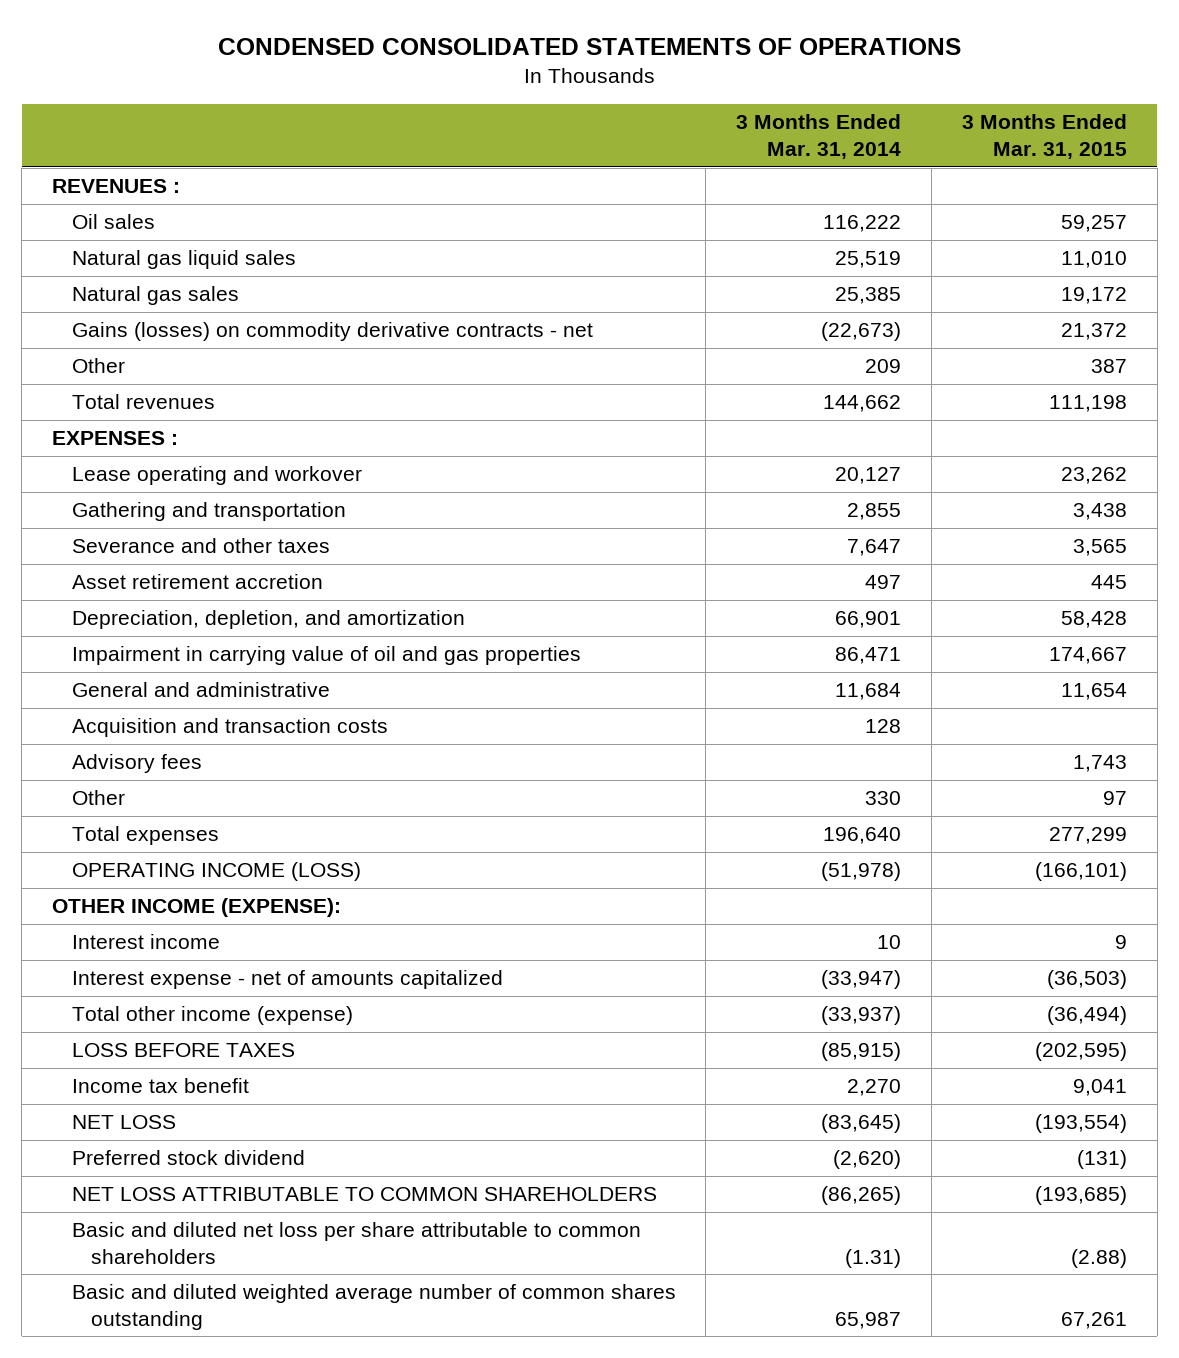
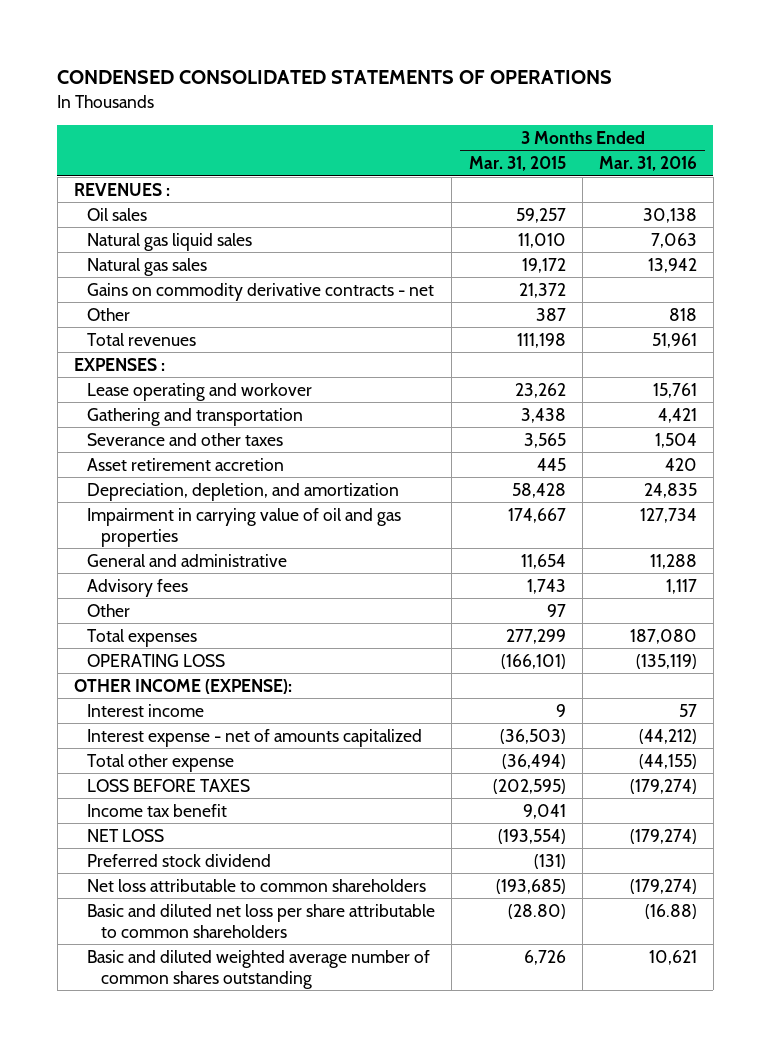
[736,114,902,160] 3 Months Ended Mar. 31, 2014 -> none
none -> [598,156,697,172] Mar. 31, 2016
[71,322,593,342] Gains (losses) on commodity derivative contracts - net -> [87,282,435,301] Gains on commodity derivative contracts - net
[71,718,388,738] Acquisition and transaction costs -> none
[71,862,361,882] OPERATING INCOME (LOSS) -> [87,653,226,667] OPERATING LOSS
[71,1006,353,1026] Total other income (expense) -> [87,753,235,772] Total other expense
[71,1187,657,1202] NET LOSS ATTRIBUTABLE TO COMMON SHAREHOLDERS -> [87,878,427,892] Net loss attributable to common shareholders
[1071,1248,1128,1268] (2.88) -> [507,903,566,919] (28.80)
[1061,1311,1128,1329] 67,261 -> [523,949,566,965] 6,726

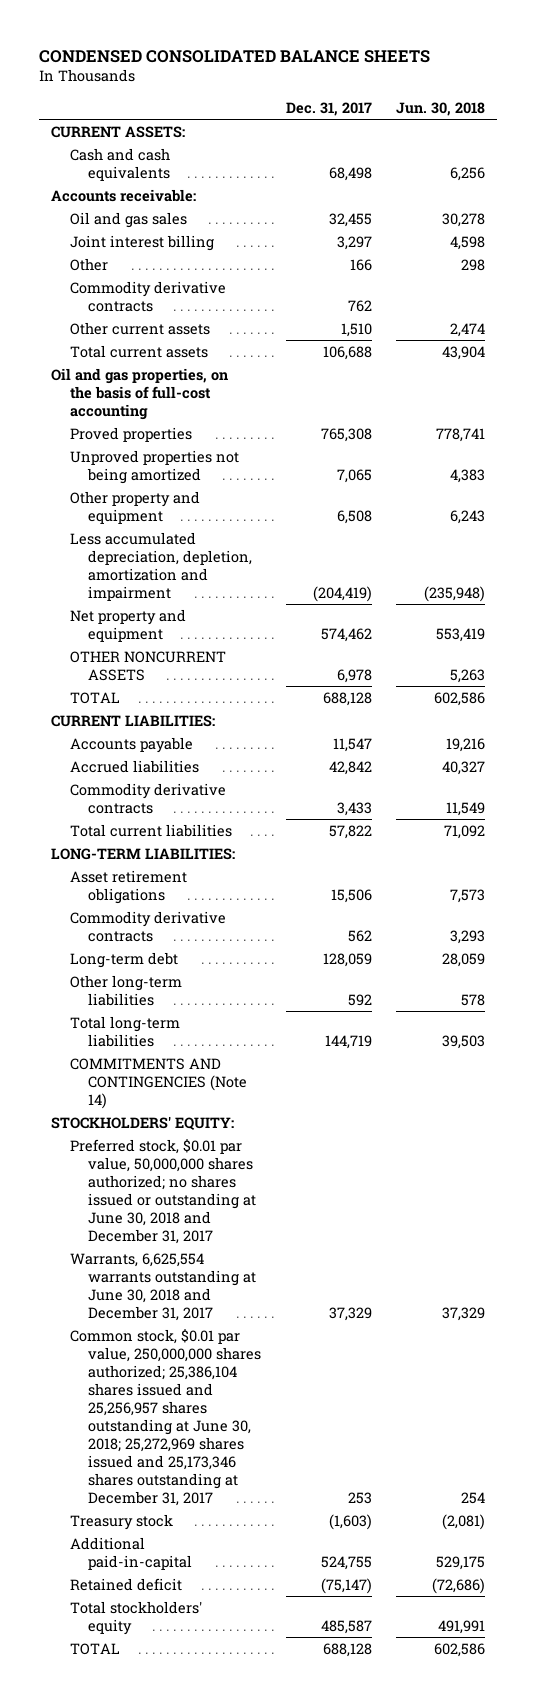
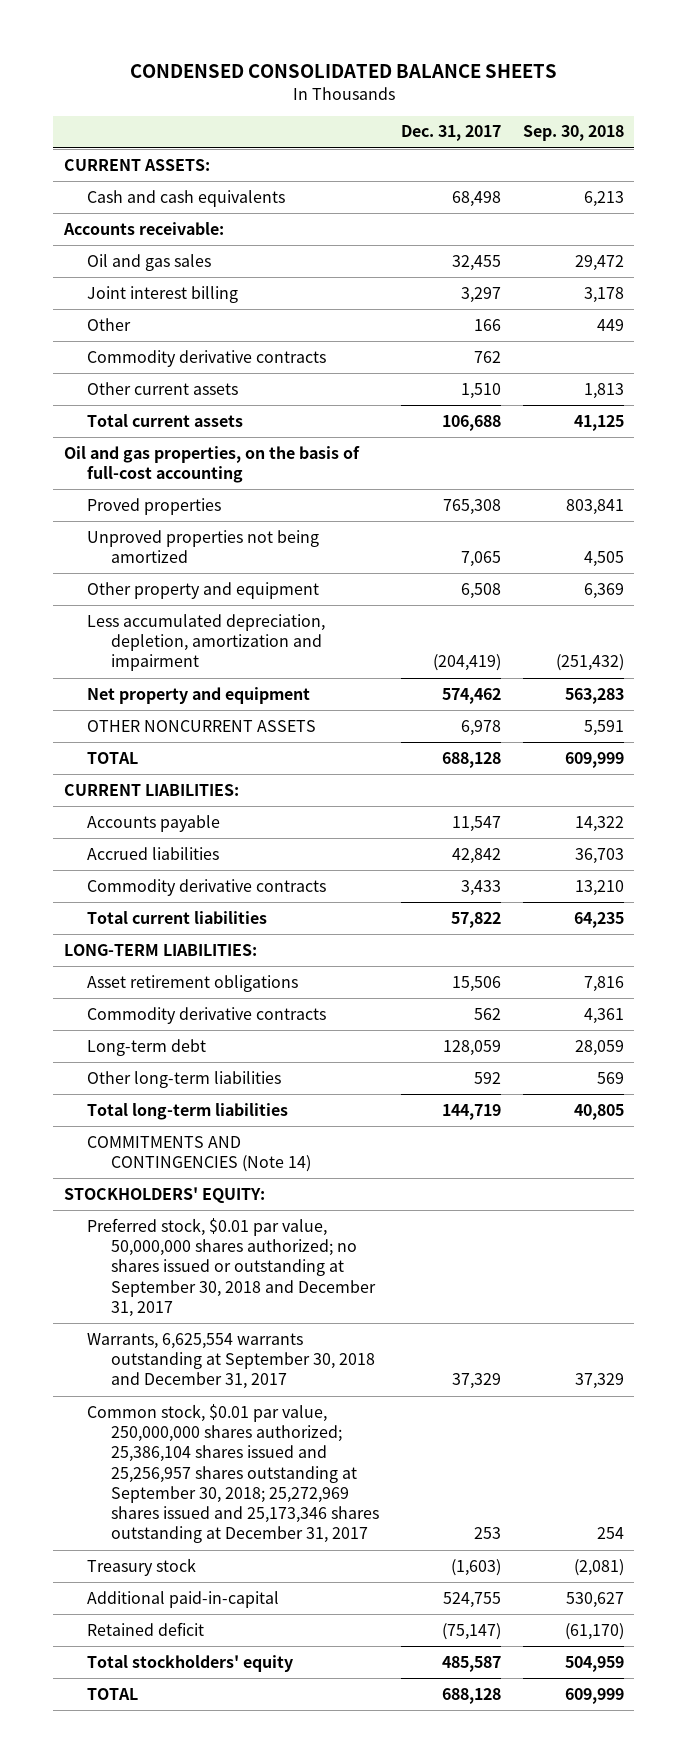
[395,101,485,116] Jun. 30, 2018 -> none
none -> [522,125,624,142] Sep. 30, 2018
[69,1138,257,1244] Preferred stock, $0.01 par value, 50,000,000 shares authorized; no shares issued or outstanding at June 30, 2018 and December 31, 2017 -> [87,1217,376,1317] Preferred stock, $0.01 par value, 50,000,000 shares authorized; no shares issued or outstanding at September 30, 2018 and December 31, 2017
[69,1252,257,1321] Warrants, 6,625,554 warrants outstanding at June 30, 2018 and December 31, 2017 -> [87,1332,375,1390] Warrants, 6,625,554 warrants outstanding at September 30, 2018 and December 31, 2017
[69,1328,262,1507] Common stock, $0.01 par value, 250,000,000 shares authorized; 25,386,104 shares issued and 25,256,957 shares outstanding at June 30, 2018; 25,272,969 shares issued and 25,173,346 shares outstanding at December 31, 2017 -> [87,1403,379,1544] Common stock, $0.01 par value, 250,000,000 shares authorized; 25,386,104 shares issued and 25,256,957 shares outstanding at September 30, 2018; 25,272,969 shares issued and 25,173,346 shares outstanding at December 31, 2017

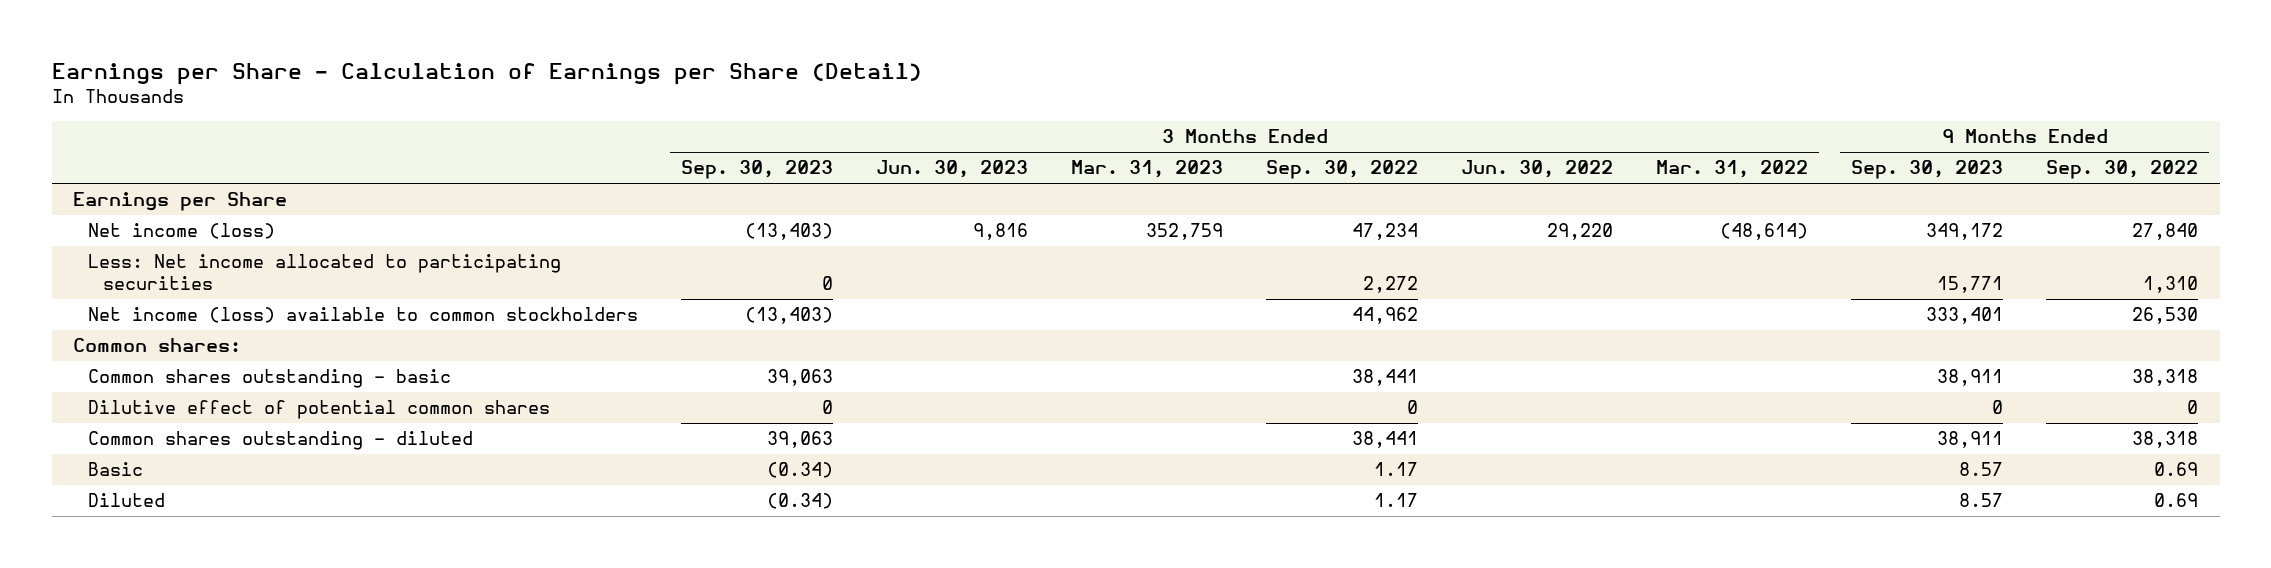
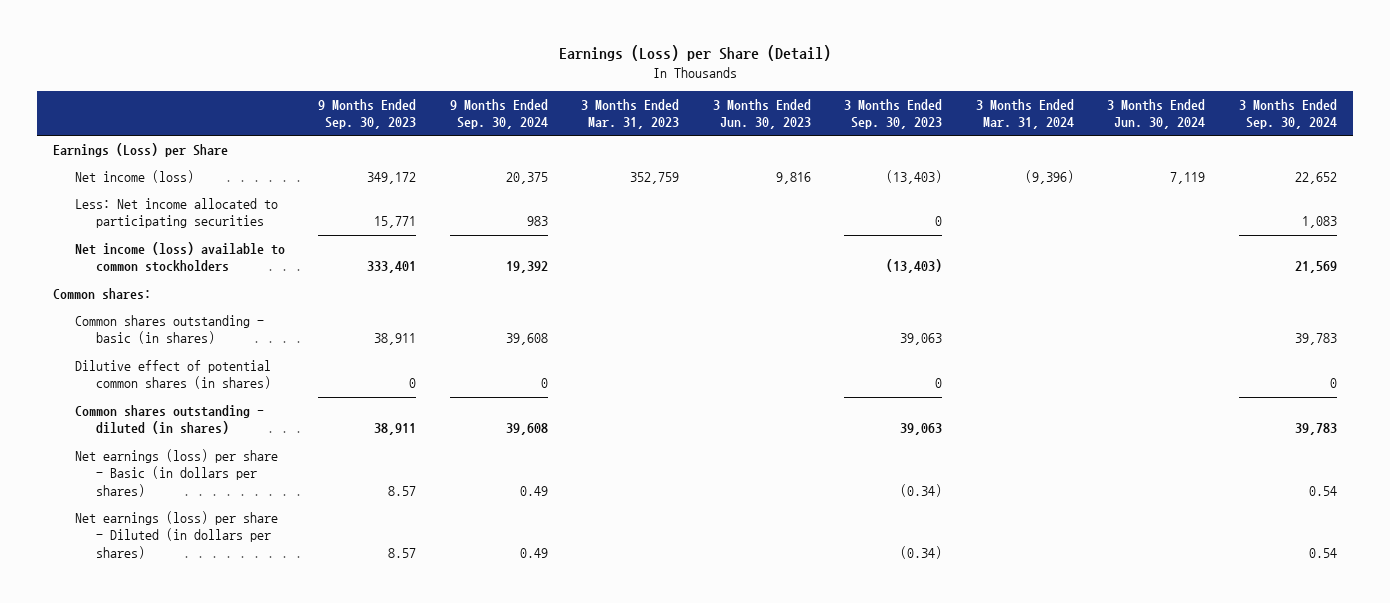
[51,63,922,86] Earnings per Share - Calculation of Earnings per Share (Detail) -> [558,45,831,62] Earnings (Loss) per Share (Detail)
[1266,160,1419,180] Sep. 30, 2022 -> none
[1461,160,1614,179] Jun. 30, 2022 -> none
[1656,160,1809,179] Mar. 31, 2022 -> none
[2046,160,2199,180] Sep. 30, 2022 -> none
none -> [449,98,548,130] 9 Months Ended Sep. 30, 2024
none -> [975,98,1074,130] 3 Months Ended Mar. 31, 2024
none -> [1107,98,1206,130] 3 Months Ended Jun. 30, 2024
none -> [1238,98,1337,130] 3 Months Ended Sep. 30, 2024
[73,192,288,212] Earnings per Share -> [53,143,229,158] Earnings (Loss) per Share
[88,369,452,389] Common shares outstanding - basic -> [74,315,264,345] Common shares outstanding - basic (in shares)
[88,400,551,420] Dilutive effect of potential common shares -> [74,360,272,390] Dilutive effect of potential common shares (in shares)
[88,431,474,451] Common shares outstanding - diluted -> [74,405,264,435] Common shares outstanding - diluted (in shares)
[88,462,144,477] Basic -> [74,449,278,497] Net earnings (loss) per share - Basic (in dollars per shares)
[88,493,166,508] Diluted -> [74,511,278,559] Net earnings (loss) per share - Diluted (in dollars per shares)

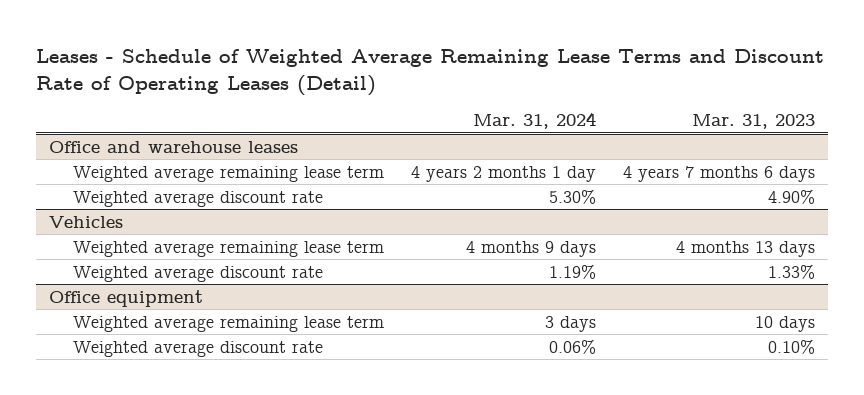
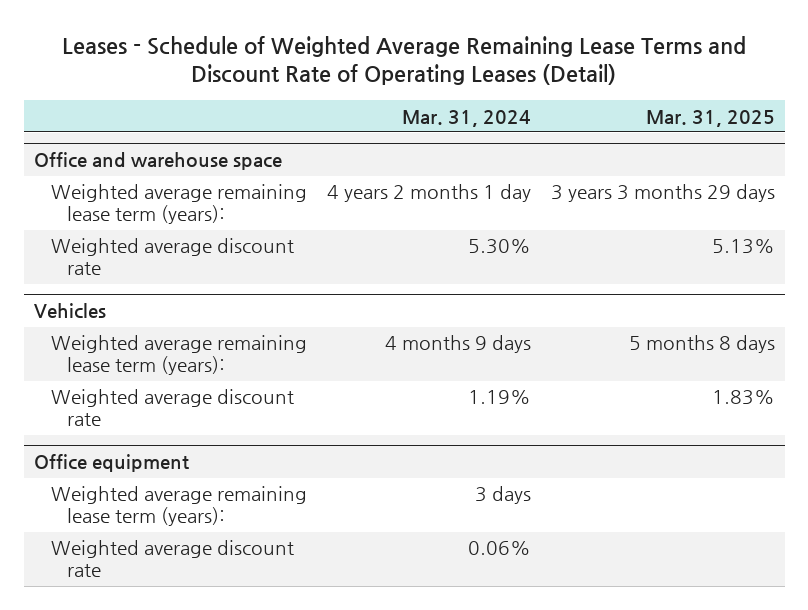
[691,114,815,130] Mar. 31, 2023 -> none
none -> [645,109,775,127] Mar. 31, 2025
[48,140,298,153] Office and warehouse leases -> [33,152,282,171] Office and warehouse space
[73,165,385,182] Weighted average remaining lease term -> [50,184,307,225] Weighted average remaining lease term (years):
[73,240,385,257] Weighted average remaining lease term -> [50,335,307,376] Weighted average remaining lease term (years):
[73,315,385,332] Weighted average remaining lease term -> [50,486,307,527] Weighted average remaining lease term (years):

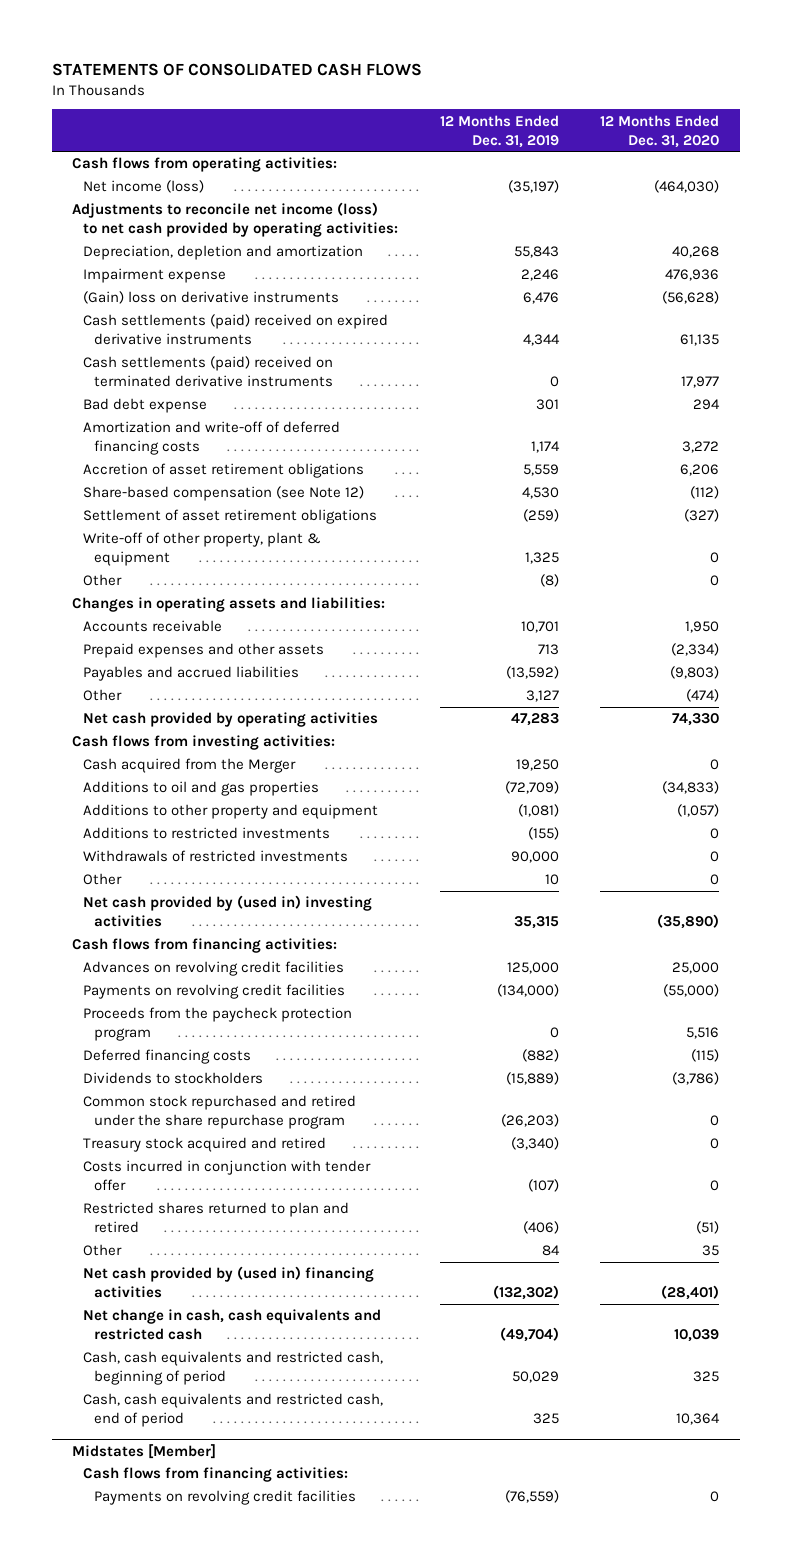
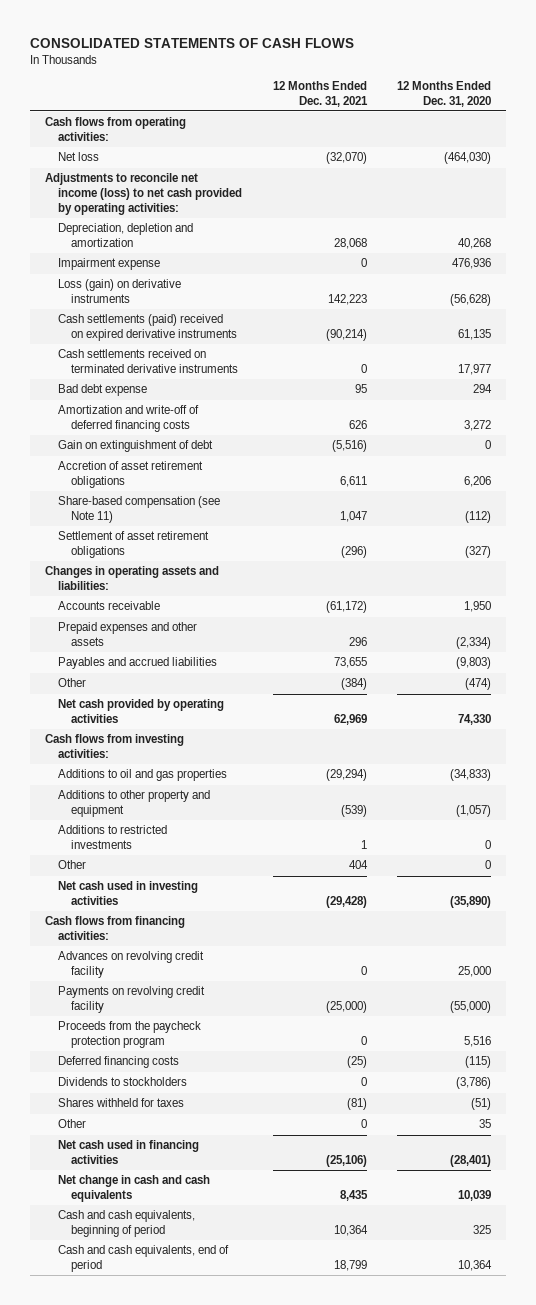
[51,62,422,76] STATEMENTS OF CONSOLIDATED CASH FLOWS -> [30,38,355,49] CONSOLIDATED STATEMENTS OF CASH FLOWS
[439,114,559,148] 12 Months Ended Dec. 31, 2019 -> none
none -> [272,80,368,107] 12 Months Ended Dec. 31, 2021
[82,180,204,194] Net income (loss) -> [57,152,99,162] Net loss
[82,291,339,305] (Gain) loss on derivative instruments -> [57,279,181,304] Loss (gain) on derivative instruments
[82,356,333,388] Cash settlements (paid) received on terminated derivative instruments -> [57,349,238,374] Cash settlements received on terminated derivative instruments
none -> [57,440,213,453] Gain on extinguishment of debt
[82,486,364,502] Share-based compensation (see Note 12) -> [57,496,220,524] Share-based compensation (see Note 11)
[82,532,321,567] Write-off of other property, plant & equipment -> none
[82,574,122,587] Other -> none
[82,758,296,774] Cash acquired from the Merger -> none
[82,850,348,863] Withdrawals of restricted investments -> none
[82,895,372,928] Net cash provided by (used in) investing activities -> [57,881,198,906] Net cash used in investing activities
[82,961,344,977] Advances on revolving credit facilities -> [57,951,204,979] Advances on revolving credit facility
[82,984,345,1000] Payments on revolving credit facilities -> [57,986,205,1014] Payments on revolving credit facility
[82,1095,356,1130] Common stock repurchased and retired under the share repurchase program -> none
[82,1137,326,1153] Treasury stock acquired and retired -> none
[82,1160,371,1192] Costs incurred in conjunction with tender offer -> none
[82,1202,349,1234] Restricted shares returned to plan and retired -> none
none -> [57,1098,184,1108] Shares withheld for taxes
[72,1443,217,1459] Midstates [Member] -> none
[82,1467,348,1483] Cash flows from financing activities: -> none
[93,1490,356,1506] Payments on revolving credit facilities -> none
[82,1266,374,1299] Net cash provided by (used in) financing activities -> [57,1140,199,1165] Net cash used in financing activities
[82,1309,381,1341] Net change in cash, cash equivalents and restricted cash -> [57,1175,210,1203] Net change in cash and cash equivalents
[82,1351,383,1386] Cash, cash equivalents and restricted cash, beginning of period -> [57,1210,195,1238] Cash and cash equivalents, beginning of period
[82,1393,383,1428] Cash, cash equivalents and restricted cash, end of period -> [57,1245,229,1273] Cash and cash equivalents, end of period

